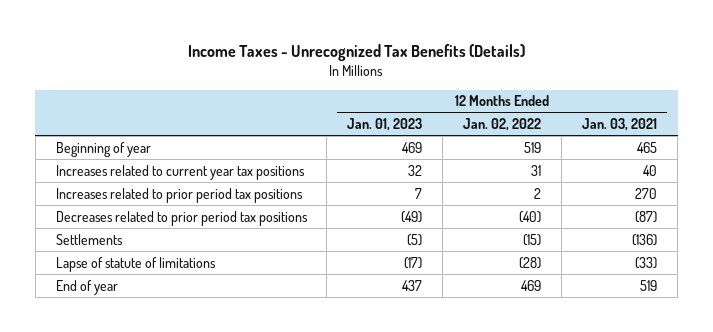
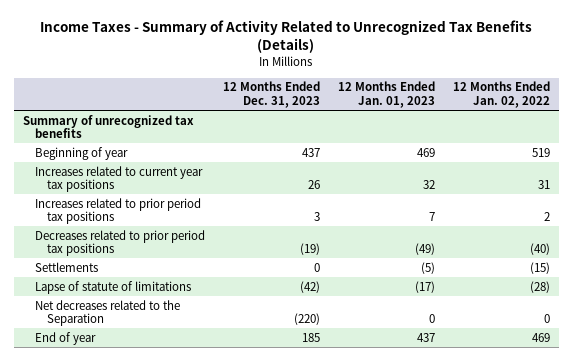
[188,43,526,61] Income Taxes - Unrecognized Tax Benefits (Details) -> [40,20,533,54] Income Taxes - Summary of Activity Related to Unrecognized Tax Benefits (Details)
[582,117,658,131] Jan. 03, 2021 -> none
none -> [222,81,320,109] 12 Months Ended Dec. 31, 2023
none -> [23,114,195,139] Summary of unrecognized tax benefits
none -> [34,299,180,327] Net decreases related to the Separation

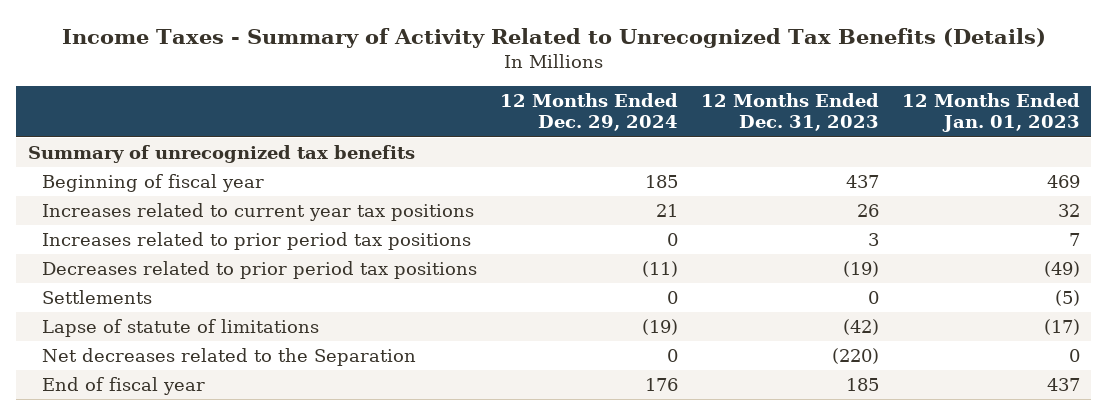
[452,81,550,109] 12 Months Ended Jan. 02, 2022 -> none
none -> [500,92,679,132] 12 Months Ended Dec. 29, 2024
[34,146,128,160] Beginning of year -> [42,174,265,193] Beginning of fiscal year
[34,331,96,345] End of year -> [42,377,206,396] End of fiscal year

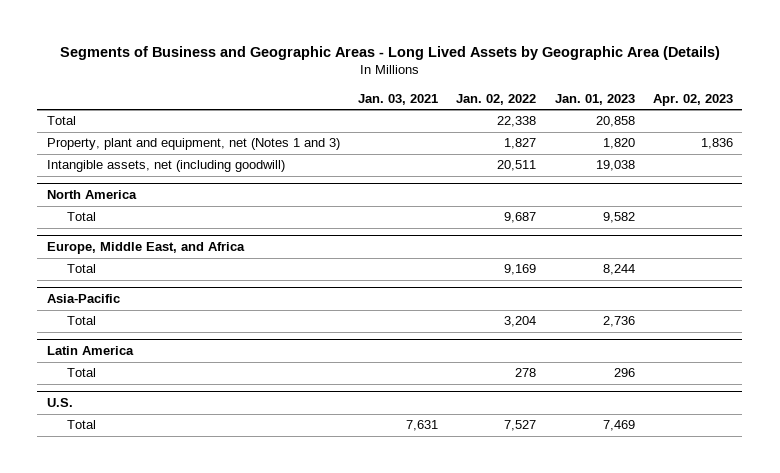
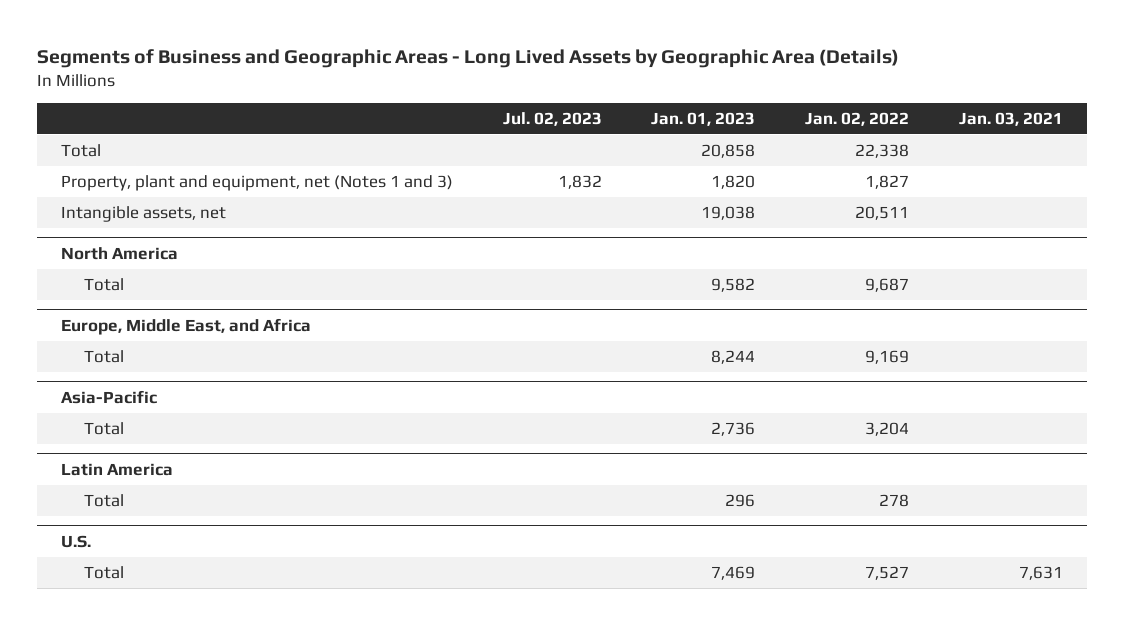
[652,93,733,106] Apr. 02, 2023 -> none
none -> [502,111,602,126] Jul. 02, 2023
[46,160,285,173] Intangible assets, net (including goodwill) -> [61,206,227,223] Intangible assets, net

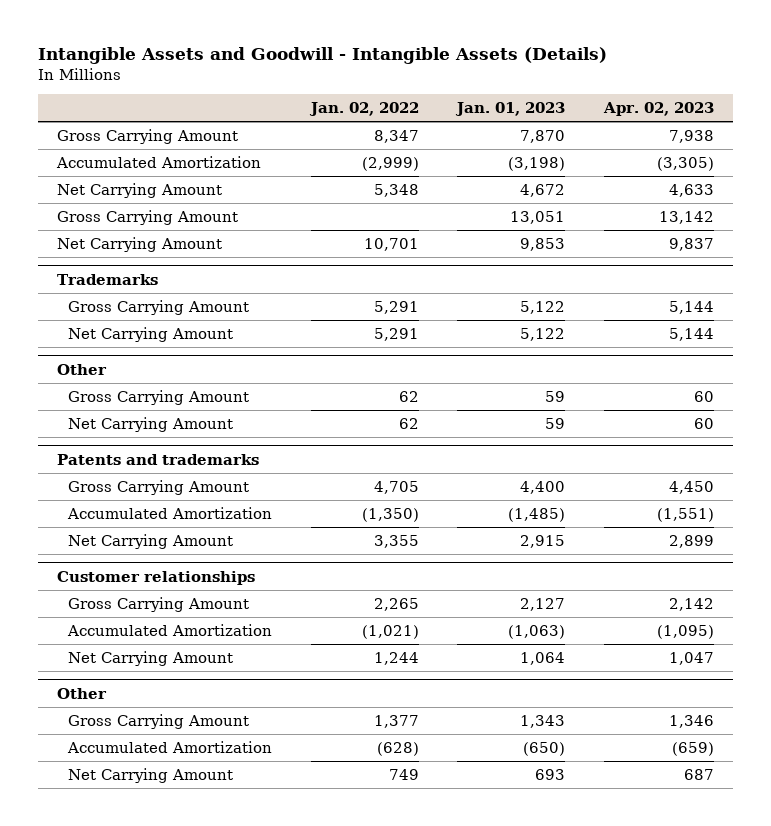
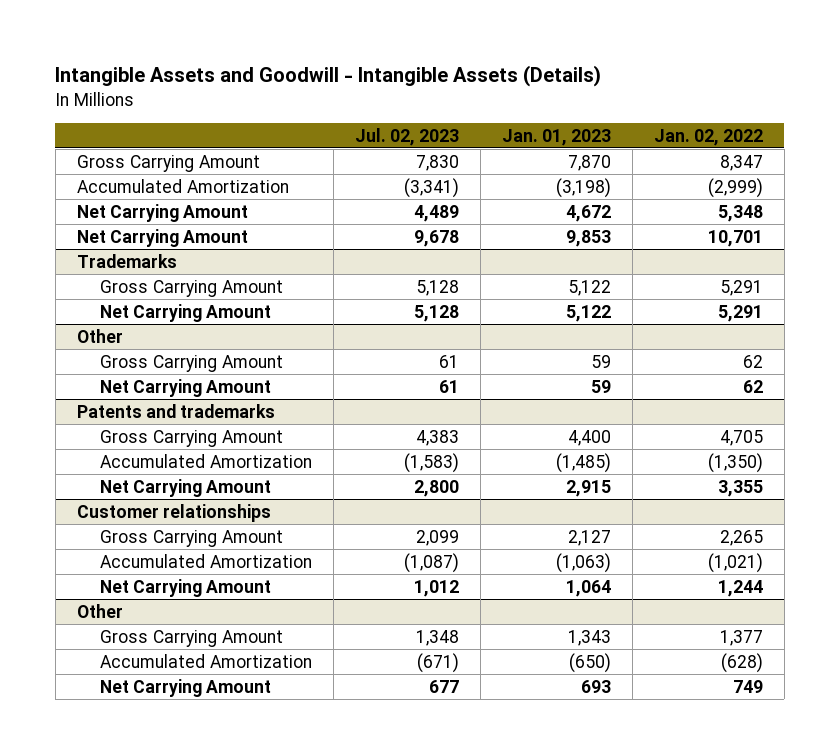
[602,102,714,117] Apr. 02, 2023 -> none
none -> [355,127,460,146] Jul. 02, 2023
[56,209,238,225] Gross Carrying Amount -> none

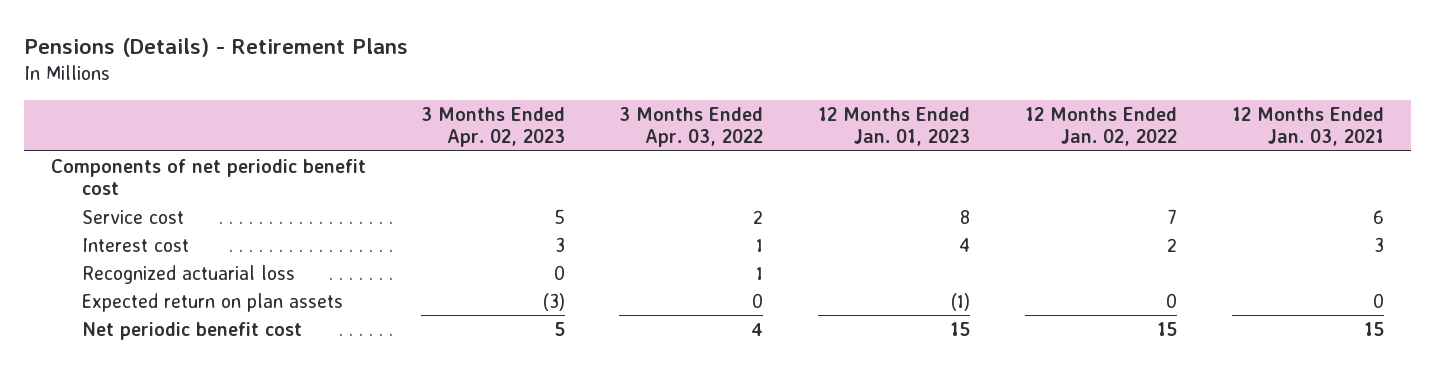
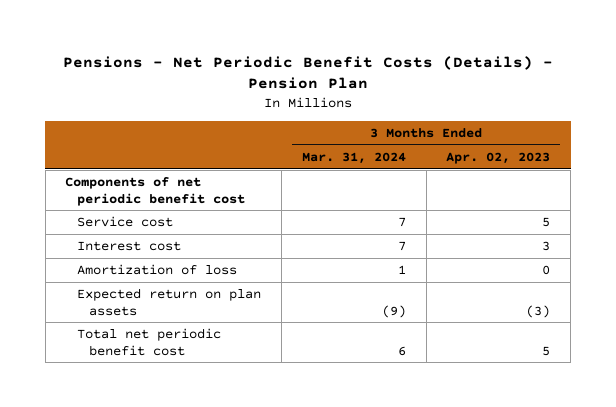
[23,37,408,57] Pensions (Details) - Retirement Plans -> [62,55,553,90] Pensions - Net Periodic Benefit Costs (Details) - Pension Plan
[619,106,764,148] 3 Months Ended Apr. 03, 2022 -> none
[818,106,971,147] 12 Months Ended Jan. 01, 2023 -> none
[1025,106,1178,147] 12 Months Ended Jan. 02, 2022 -> none
[1231,106,1384,147] 12 Months Ended Jan. 03, 2021 -> none
none -> [301,152,406,165] Mar. 31, 2024
[81,264,295,284] Recognized actuarial loss -> [77,264,238,276] Amortization of loss
[81,321,302,340] Net periodic benefit cost -> [77,328,222,356] Total net periodic benefit cost

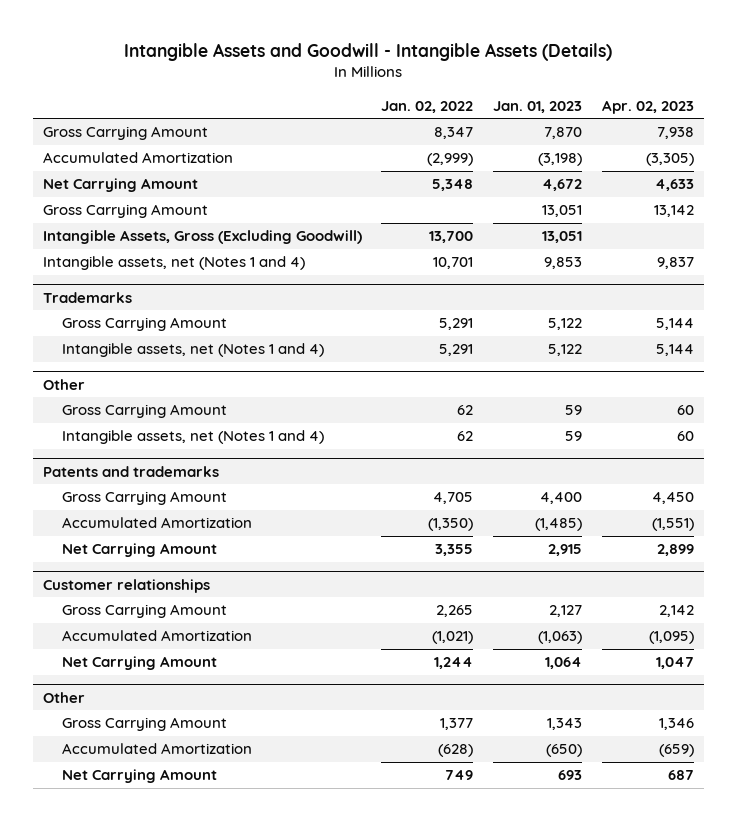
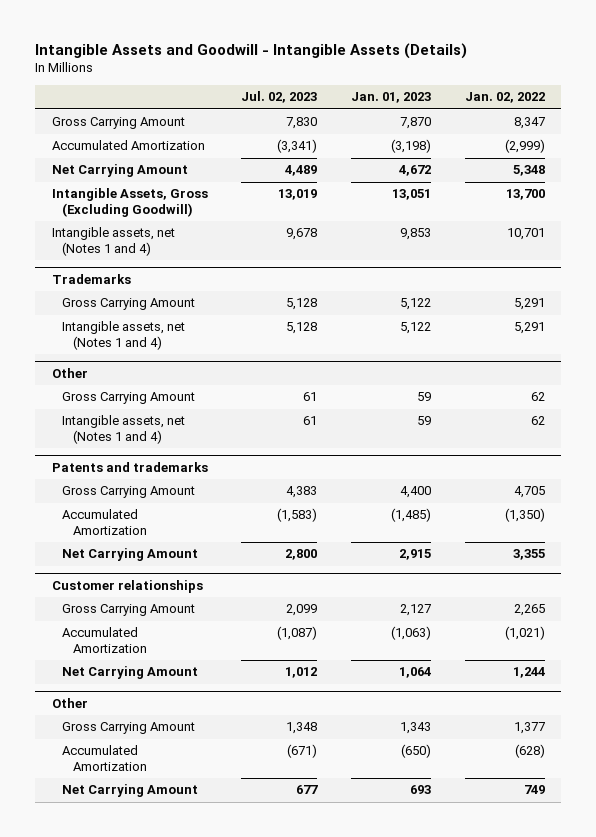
[601,99,694,114] Apr. 02, 2023 -> none
none -> [241,91,318,104] Jul. 02, 2023
[42,204,208,219] Gross Carrying Amount -> none

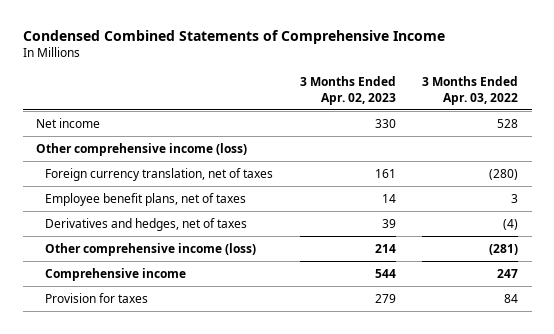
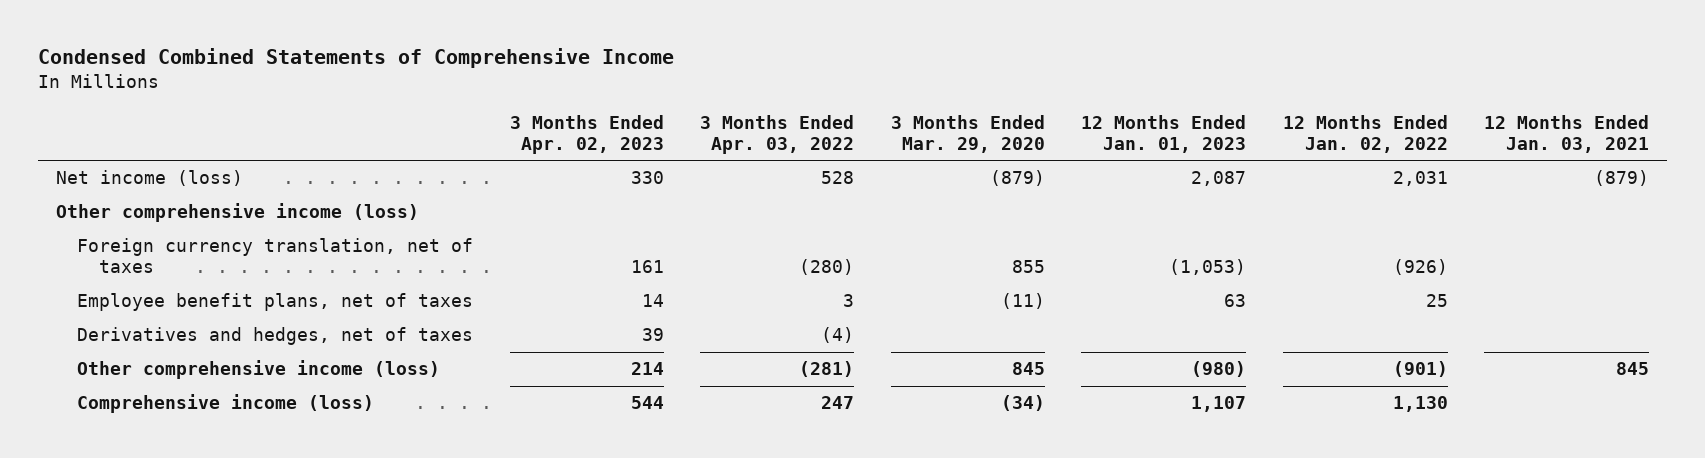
none -> [890,114,1045,153] 3 Months Ended Mar. 29, 2020
none -> [1081,114,1247,153] 12 Months Ended Jan. 01, 2023
none -> [1282,114,1448,153] 12 Months Ended Jan. 02, 2022
none -> [1484,114,1650,153] 12 Months Ended Jan. 03, 2021
[35,117,100,128] Net income -> [55,170,243,187] Net income (loss)
[44,292,148,303] Provision for taxes -> none
[44,267,186,281] Comprehensive income -> [77,394,375,414] Comprehensive income (loss)

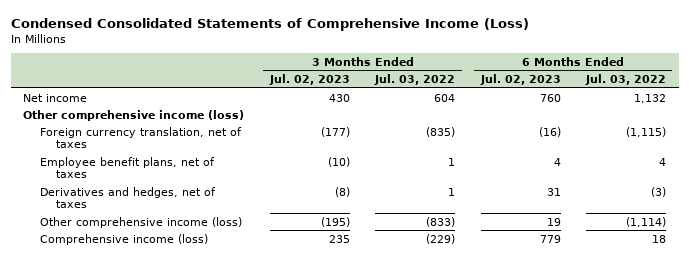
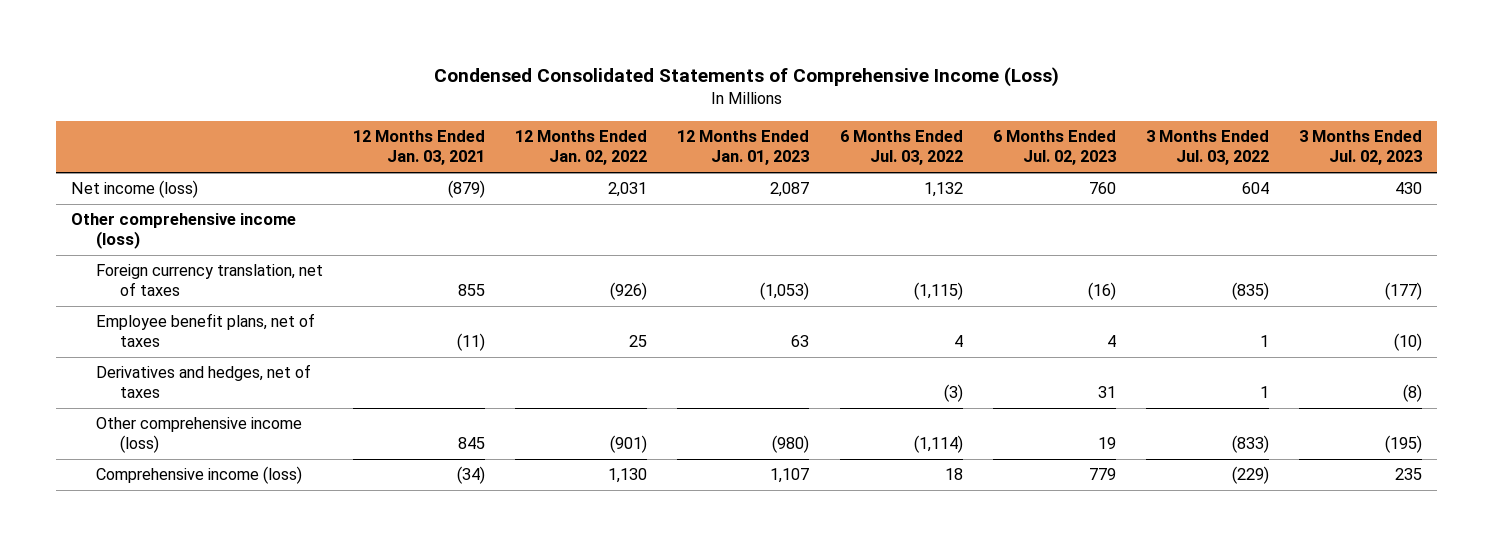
none -> [352,130,485,166] 12 Months Ended Jan. 03, 2021
none -> [515,130,648,166] 12 Months Ended Jan. 02, 2022
none -> [677,130,810,166] 12 Months Ended Jan. 01, 2023
[23,93,88,102] Net income -> [71,180,199,199] Net income (loss)

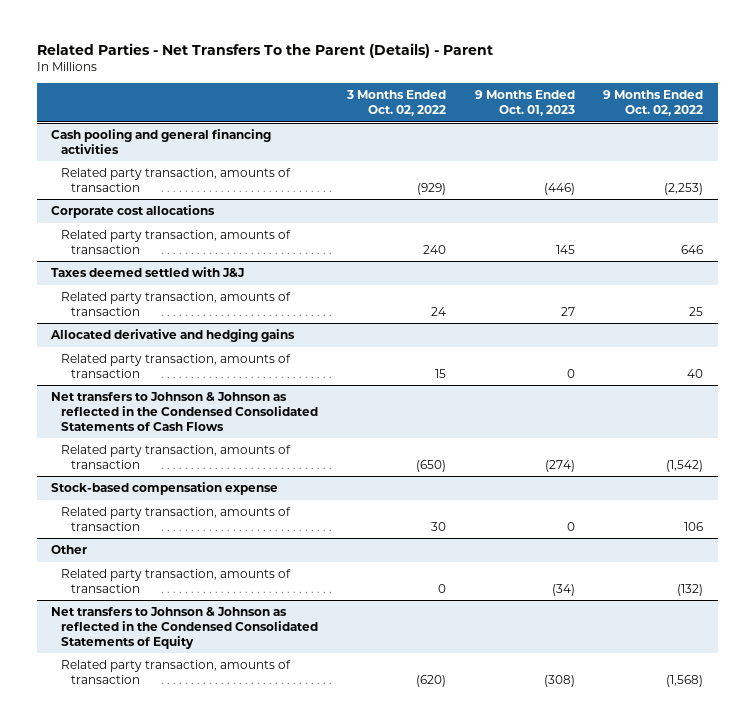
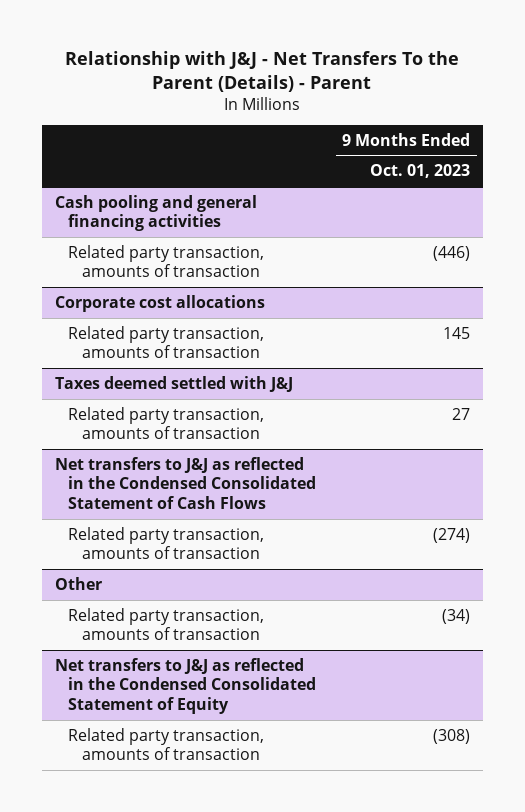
[36,43,493,59] Related Parties - Net Transfers To the Parent (Details) - Parent -> [65,51,460,93] Relationship with J&J - Net Transfers To the Parent (Details) - Parent
[345,90,446,116] 3 Months Ended Oct. 02, 2022 -> none
[603,90,704,116] 9 Months Ended Oct. 02, 2022 -> none
[61,354,292,378] Related party transaction, amounts of transaction -> none
[50,392,319,431] Net transfers to Johnson & Johnson as reflected in the Condensed Consolidated Statements of Cash Flows -> none
[49,329,295,343] Allocated derivative and hedging gains -> [54,456,317,509] Net transfers to J&J as reflected in the Condensed Consolidated Statement of Cash Flows
[50,482,278,496] Stock-based compensation expense -> none
[61,507,292,531] Related party transaction, amounts of transaction -> none
[50,607,319,649] Net transfers to Johnson & Johnson as reflected in the Condensed Consolidated Statements of Equity -> [54,657,317,714] Net transfers to J&J as reflected in the Condensed Consolidated Statement of Equity

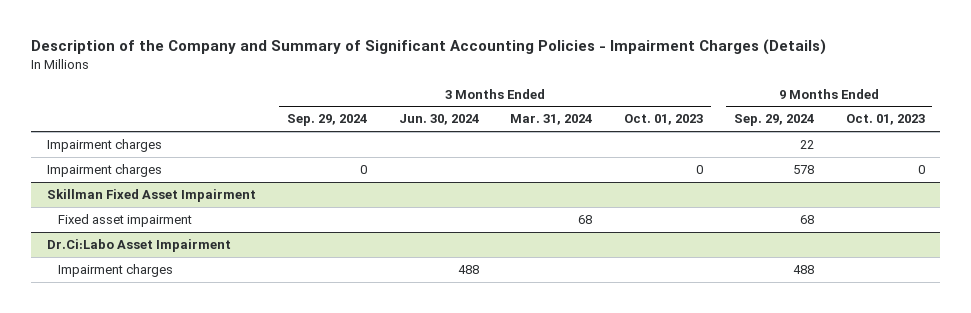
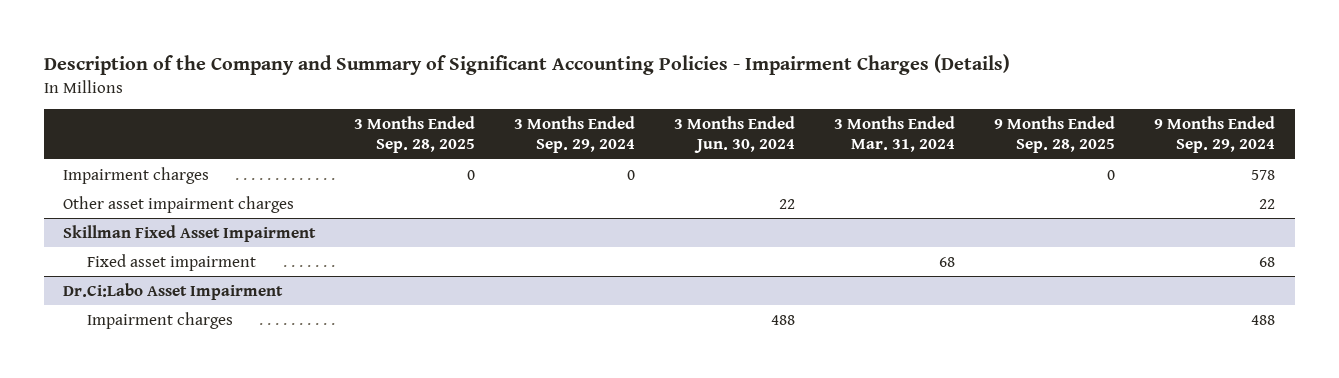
[623,114,703,126] Oct. 01, 2023 -> none
[845,114,925,126] Oct. 01, 2023 -> none
none -> [354,116,476,154] 3 Months Ended Sep. 28, 2025
none -> [994,116,1116,154] 9 Months Ended Sep. 28, 2025
[46,138,162,152] Impairment charges -> none
none -> [63,195,295,213] Other asset impairment charges

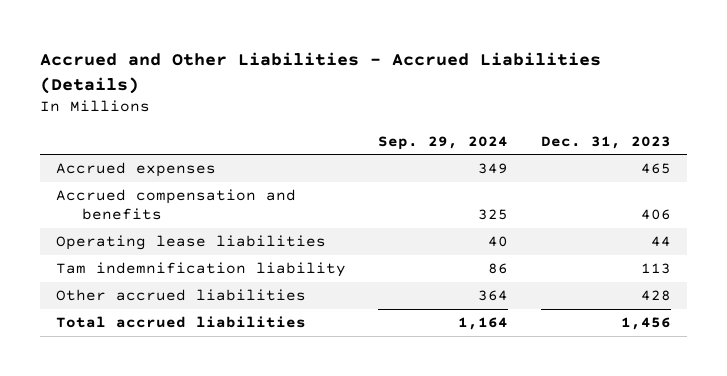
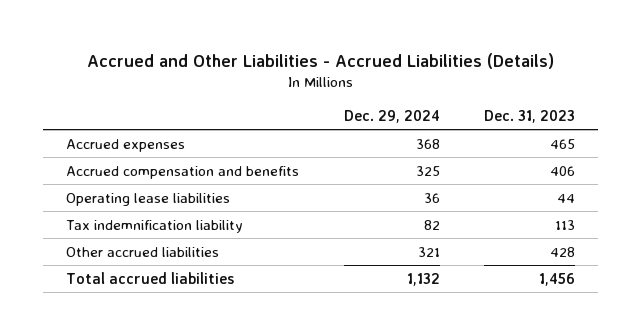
[378,135,509,150] Sep. 29, 2024 -> none
none -> [343,109,440,123] Dec. 29, 2024
[55,262,346,278] Tam indemnification liability -> [65,219,243,233] Tax indemnification liability

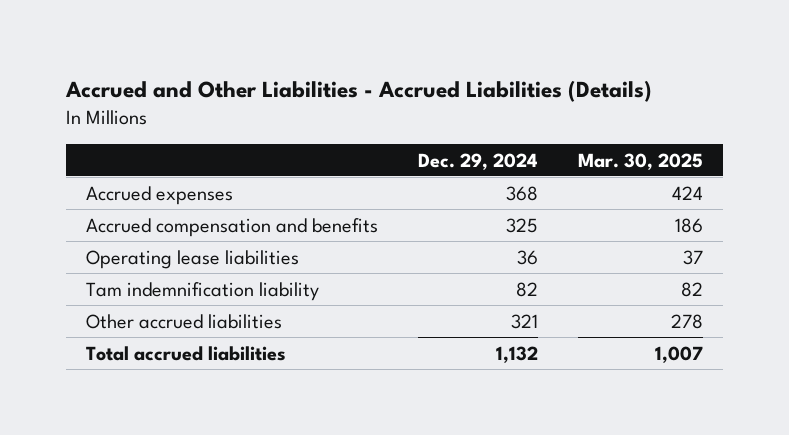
[484,109,576,123] Dec. 31, 2023 -> none
none -> [577,152,703,170] Mar. 30, 2025
[65,219,243,233] Tax indemnification liability -> [85,281,319,301] Tam indemnification liability

